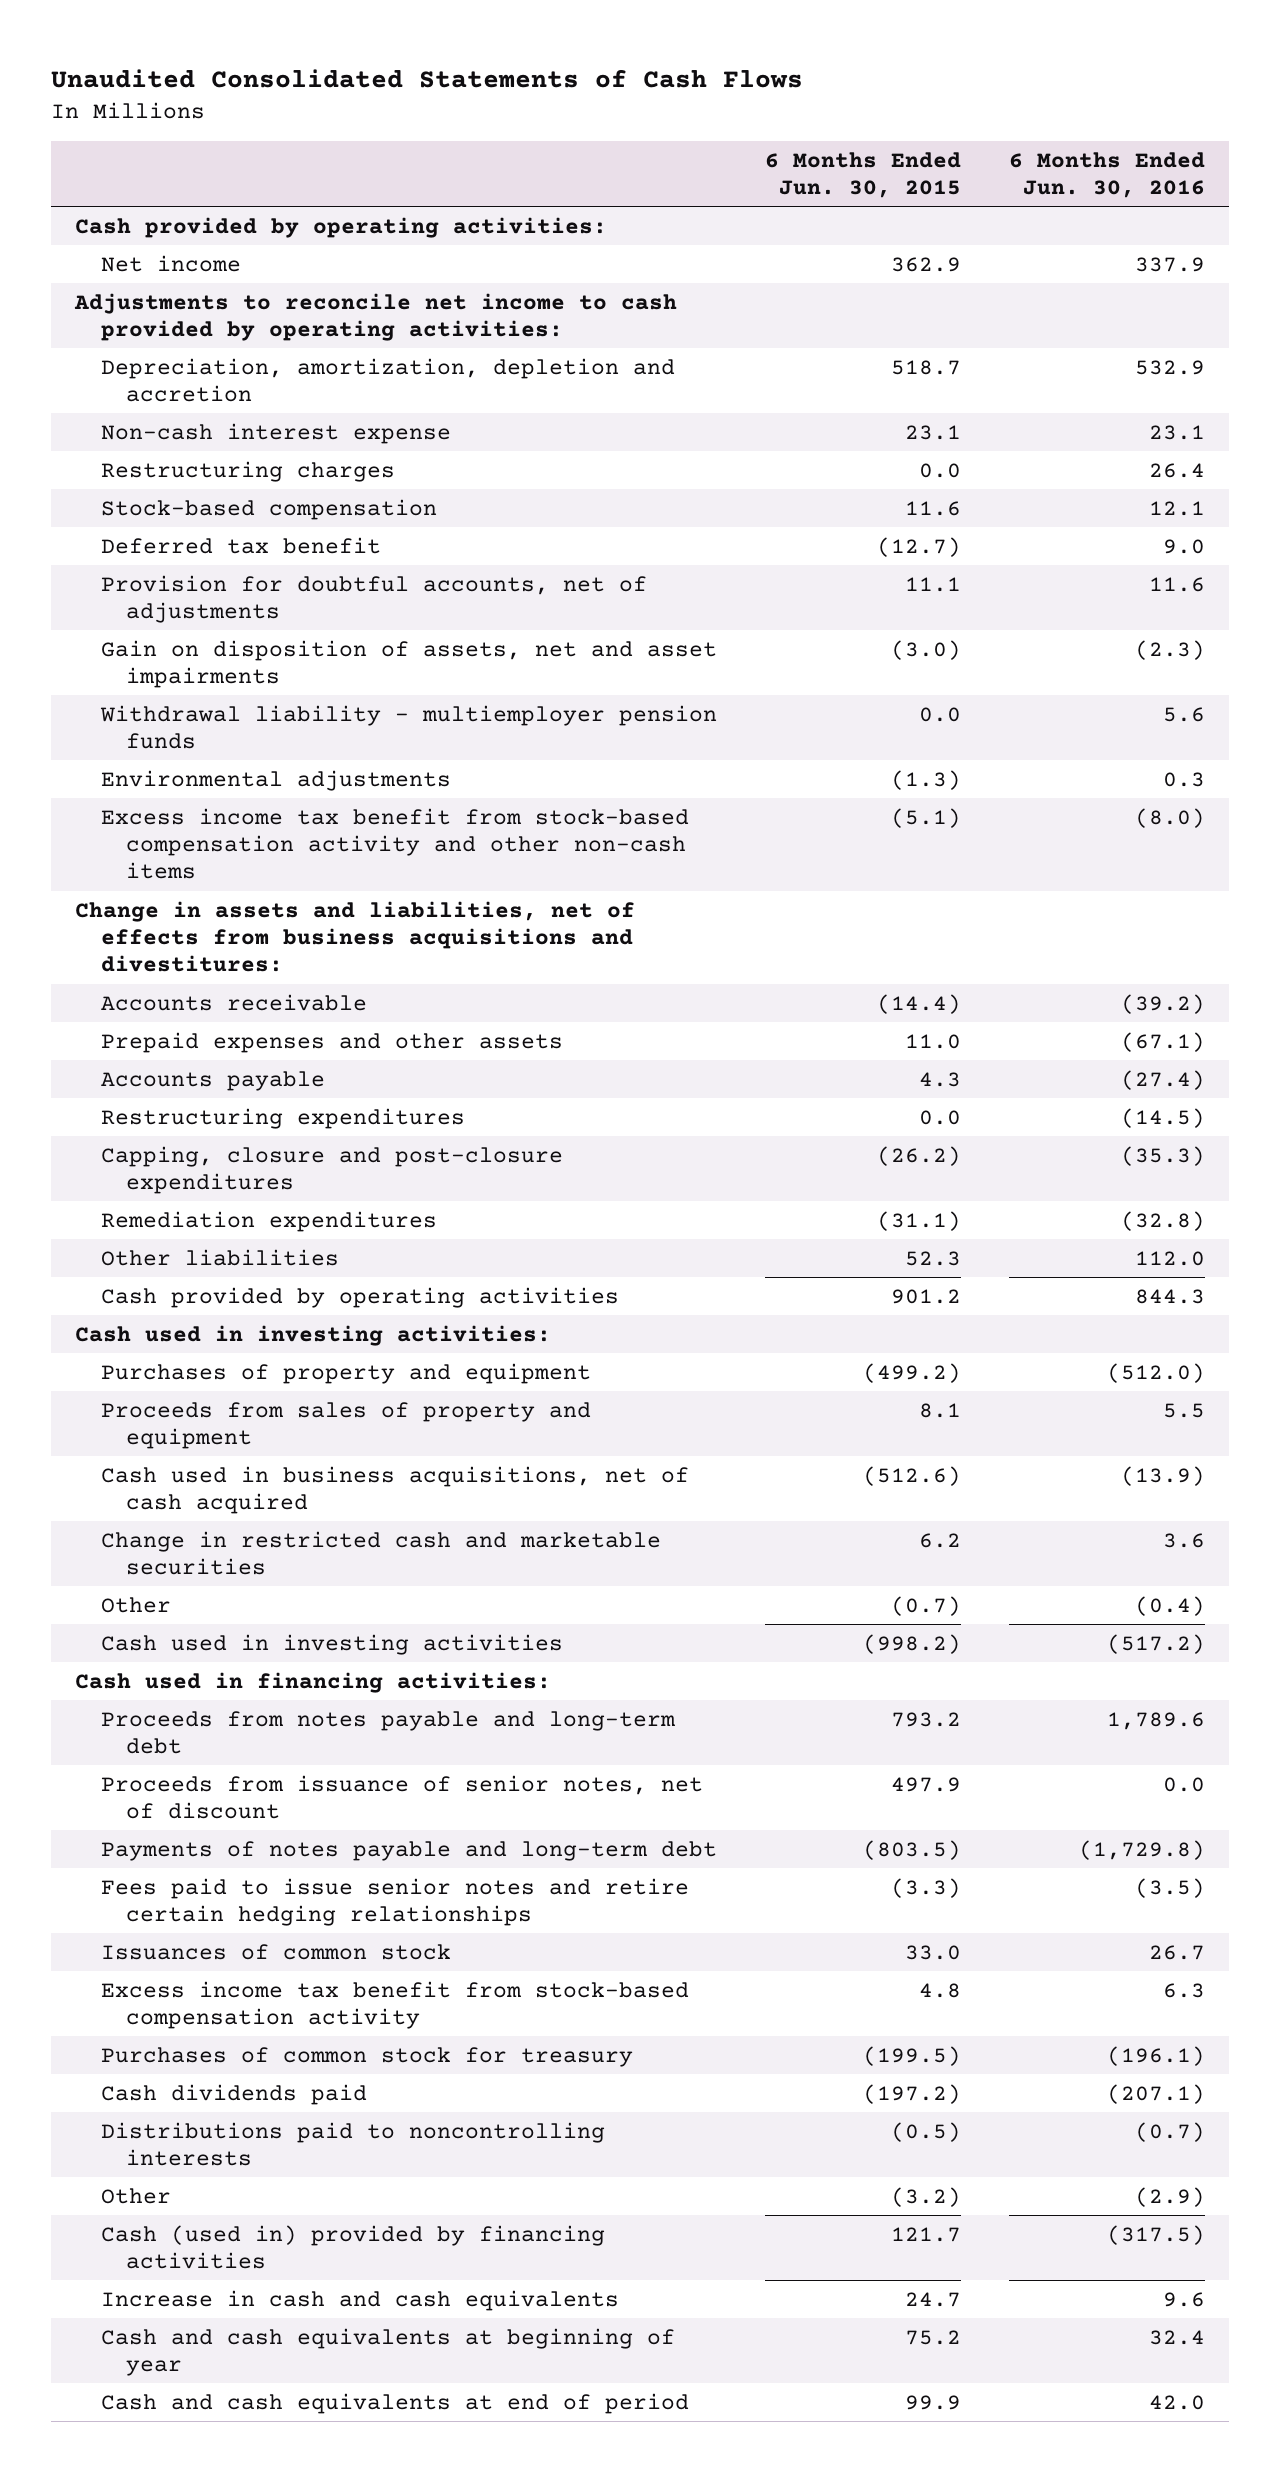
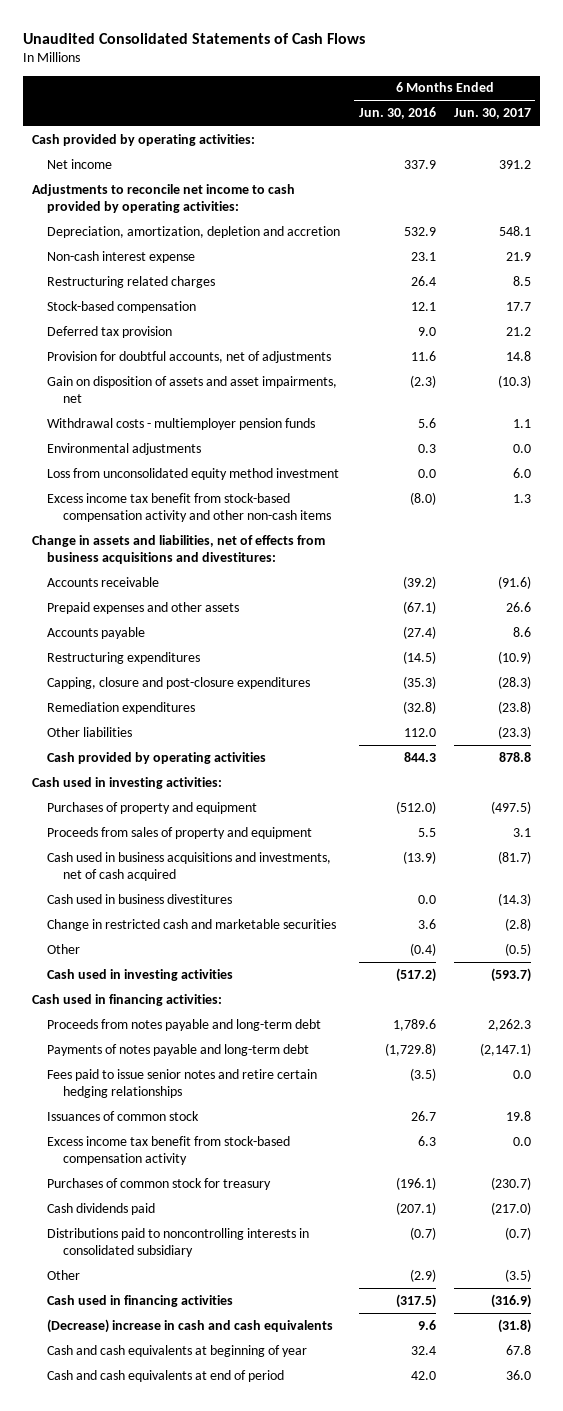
[764,151,961,198] 6 Months Ended Jun. 30, 2015 -> none
none -> [453,108,531,120] Jun. 30, 2017
[100,460,395,482] Restructuring charges -> [47,275,216,288] Restructuring related charges
[100,536,381,554] Deferred tax benefit -> [47,325,173,338] Deferred tax provision
[100,639,717,689] Gain on disposition of assets, net and asset impairments -> [47,375,338,404] Gain on disposition of assets and asset impairments, net
[99,704,717,750] Withdrawal liability - multiemployer pension funds -> [47,417,316,430] Withdrawal costs - multiemployer pension funds
none -> [47,467,340,480] Loss from unconsolidated equity method investment
[100,1465,689,1515] Cash used in business acquisitions, net of cash acquired -> [47,851,332,882] Cash used in business acquisitions and investments, net of cash acquired
none -> [47,893,233,904] Cash used in business divestitures
[100,1774,703,1820] Proceeds from issuance of senior notes, net of discount -> none
[100,2121,605,2167] Distributions paid to noncontrolling interests -> [47,1227,310,1258] Distributions paid to noncontrolling interests in consolidated subsidiary
[100,2224,605,2270] Cash (used in) provided by financing activities -> [47,1294,234,1307] Cash used in financing activities
[100,2289,619,2311] Increase in cash and cash equivalents -> [47,1318,334,1333] (Decrease) increase in cash and cash equivalents

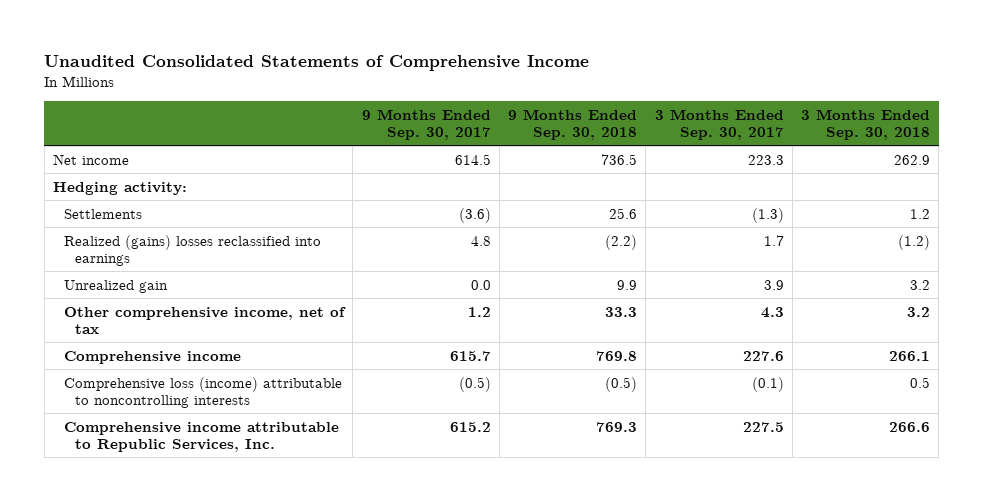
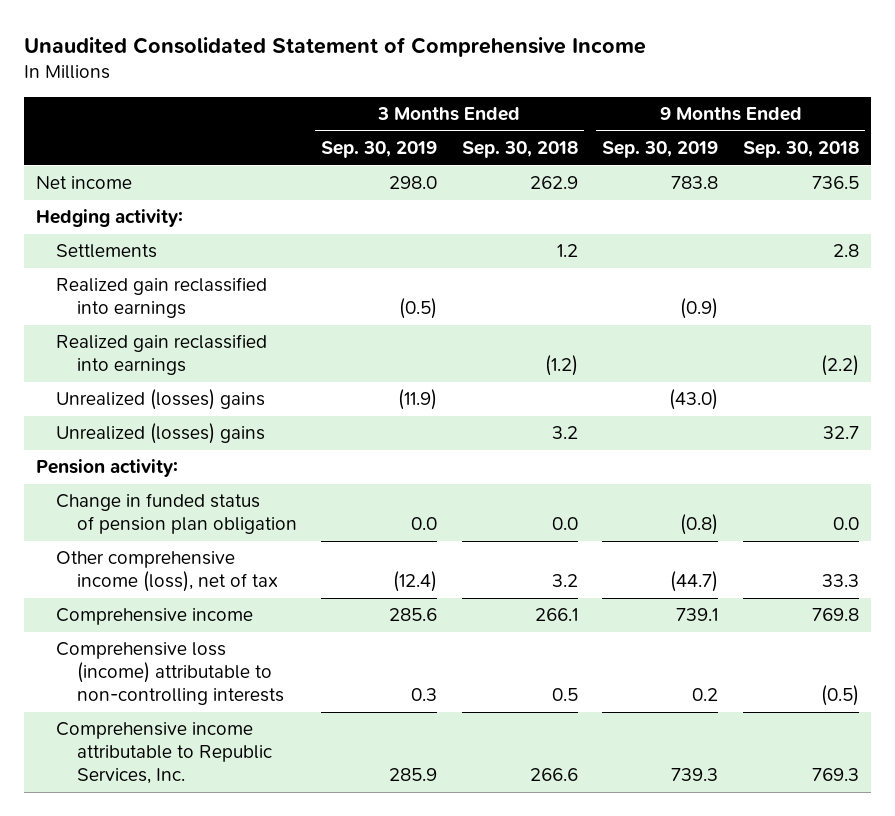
[44,54,590,71] Unaudited Consolidated Statements of Comprehensive Income -> [23,36,646,57] Unaudited Consolidated Statement of Comprehensive Income
[361,108,491,140] 9 Months Ended Sep. 30, 2017 -> none
[654,108,784,140] 3 Months Ended Sep. 30, 2017 -> none
none -> [321,141,438,159] Sep. 30, 2019
none -> [602,141,719,159] Sep. 30, 2019
[609,207,638,219] 25.6 -> [833,244,860,258] 2.8
none -> [56,277,268,319] Realized gain reclassified into earnings
[64,234,322,266] Realized (gains) losses reclassified into earnings -> [56,334,268,376] Realized gain reclassified into earnings
none -> [56,389,266,411] Unrealized (losses) gains
[64,279,169,293] Unrealized gain -> [56,423,266,445] Unrealized (losses) gains
[617,279,638,290] 9.9 -> [823,426,860,440] 32.7
none -> [35,459,178,478] Pension activity:
none -> [56,493,297,535] Change in funded status of pension plan obligation
[64,306,347,334] Other comprehensive income, net of tax -> [56,551,278,593] Other comprehensive income (loss), net of tax
[64,376,343,408] Comprehensive loss (income) attributable to noncontrolling interests -> [56,642,284,706] Comprehensive loss (income) attributable to non-controlling interests

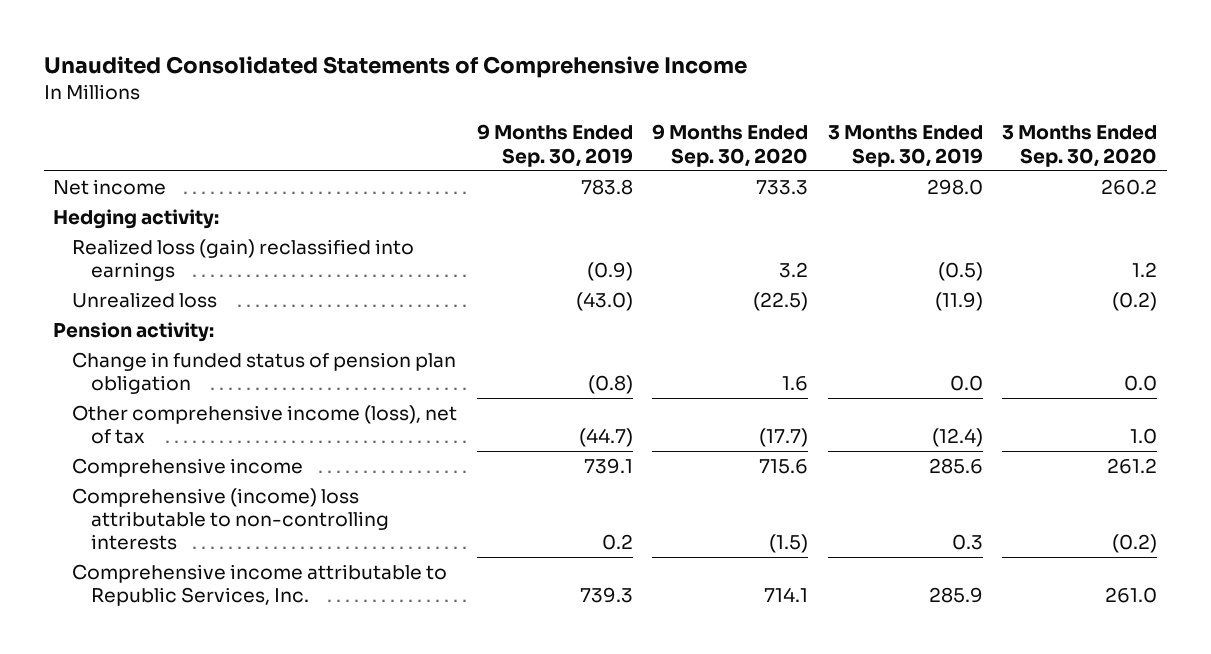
[23,36,646,57] Unaudited Consolidated Statement of Comprehensive Income -> [43,56,747,79] Unaudited Consolidated Statements of Comprehensive Income
[461,141,578,159] Sep. 30, 2018 -> none
[743,141,860,159] Sep. 30, 2018 -> none
none -> [652,124,809,167] 9 Months Ended Sep. 30, 2020
none -> [1002,125,1158,167] 3 Months Ended Sep. 30, 2020
[56,244,158,259] Settlements -> none
[56,334,268,376] Realized gain reclassified into earnings -> none
[56,423,266,445] Unrealized (losses) gains -> none
[56,277,268,319] Realized gain reclassified into earnings -> [72,238,415,282] Realized loss (gain) reclassified into earnings
[56,389,266,411] Unrealized (losses) gains -> [72,291,218,308] Unrealized loss
[56,642,284,706] Comprehensive loss (income) attributable to non-controlling interests -> [72,487,390,551] Comprehensive (income) loss attributable to non-controlling interests

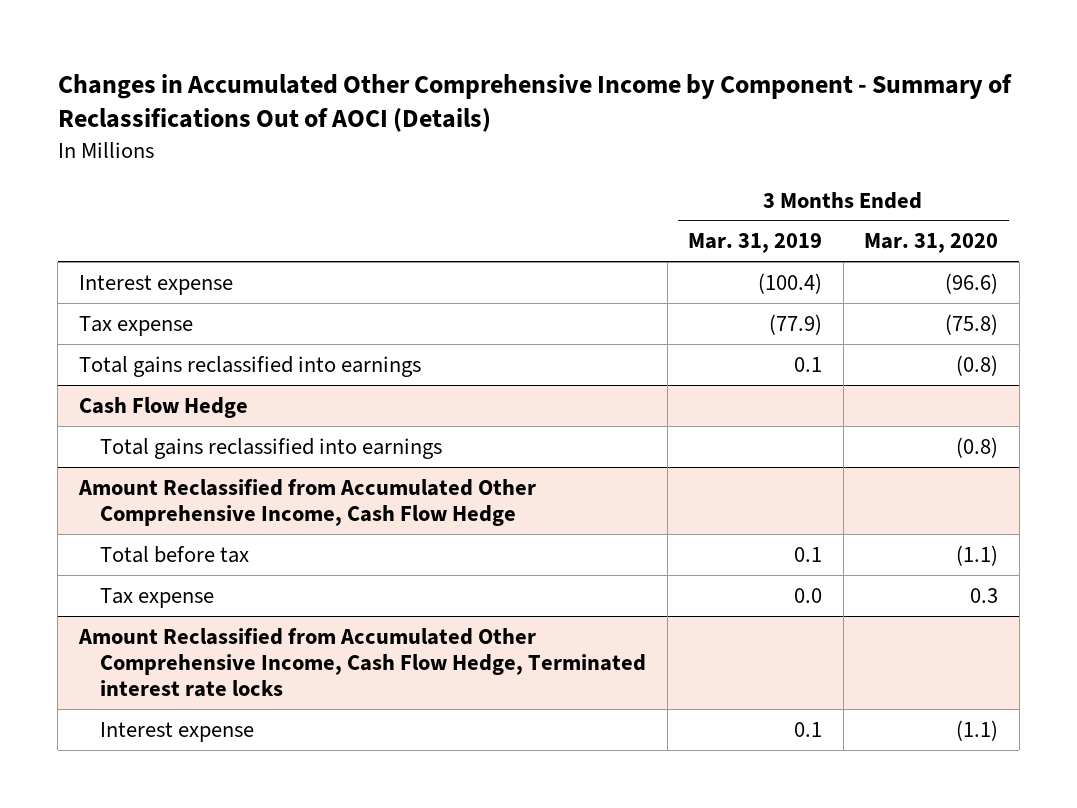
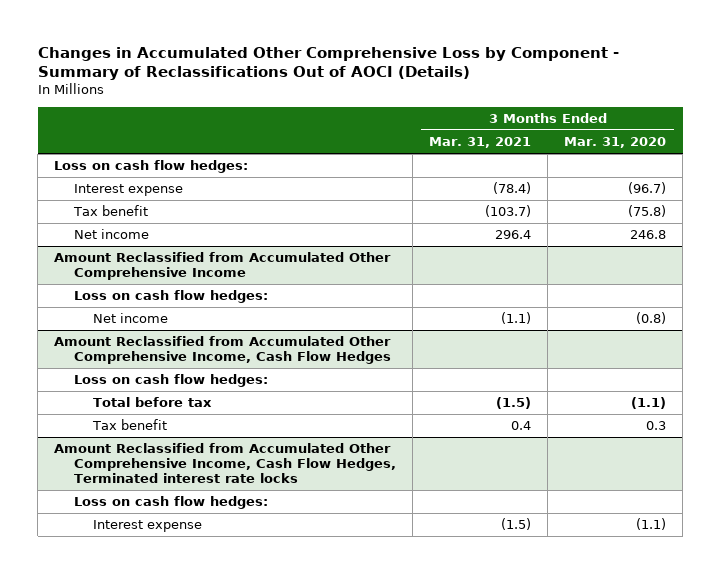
[57,73,1012,133] Changes in Accumulated Other Comprehensive Income by Component - Summary of Reclassifications Out of AOCI (Details) -> [37,46,619,81] Changes in Accumulated Other Comprehensive Loss by Component - Summary of Reclassifications Out of AOCI (Details)
[688,233,823,254] Mar. 31, 2019 -> none
none -> [429,137,532,149] Mar. 31, 2021
[78,355,421,377] Total gains reclassified into earnings -> none
[78,396,248,418] Cash Flow Hedge -> none
[100,437,443,459] Total gains reclassified into earnings -> none
none -> [54,160,249,174] Loss on cash flow hedges:
[945,272,999,294] (96.6) -> [628,182,667,195] (96.7)
[78,315,193,336] Tax expense -> [72,205,148,217] Tax benefit
none -> [73,229,149,240] Net income
none -> [54,252,392,281] Amount Reclassified from Accumulated Other Comprehensive Income
none -> [73,290,268,304] Loss on cash flow hedges:
none -> [93,313,169,324] Net income
[77,478,536,526] Amount Reclassified from Accumulated Other Comprehensive Income, Cash Flow Hedge -> [54,336,392,365] Amount Reclassified from Accumulated Other Comprehensive Income, Cash Flow Hedges
none -> [73,374,268,388] Loss on cash flow hedges:
[100,587,215,608] Tax expense -> [92,419,168,431] Tax benefit
[77,627,647,698] Amount Reclassified from Accumulated Other Comprehensive Income, Cash Flow Hedge, Terminated interest rate locks -> [54,443,396,484] Amount Reclassified from Accumulated Other Comprehensive Income, Cash Flow Hedges, Terminated interest rate locks
none -> [73,496,268,510] Loss on cash flow hedges:

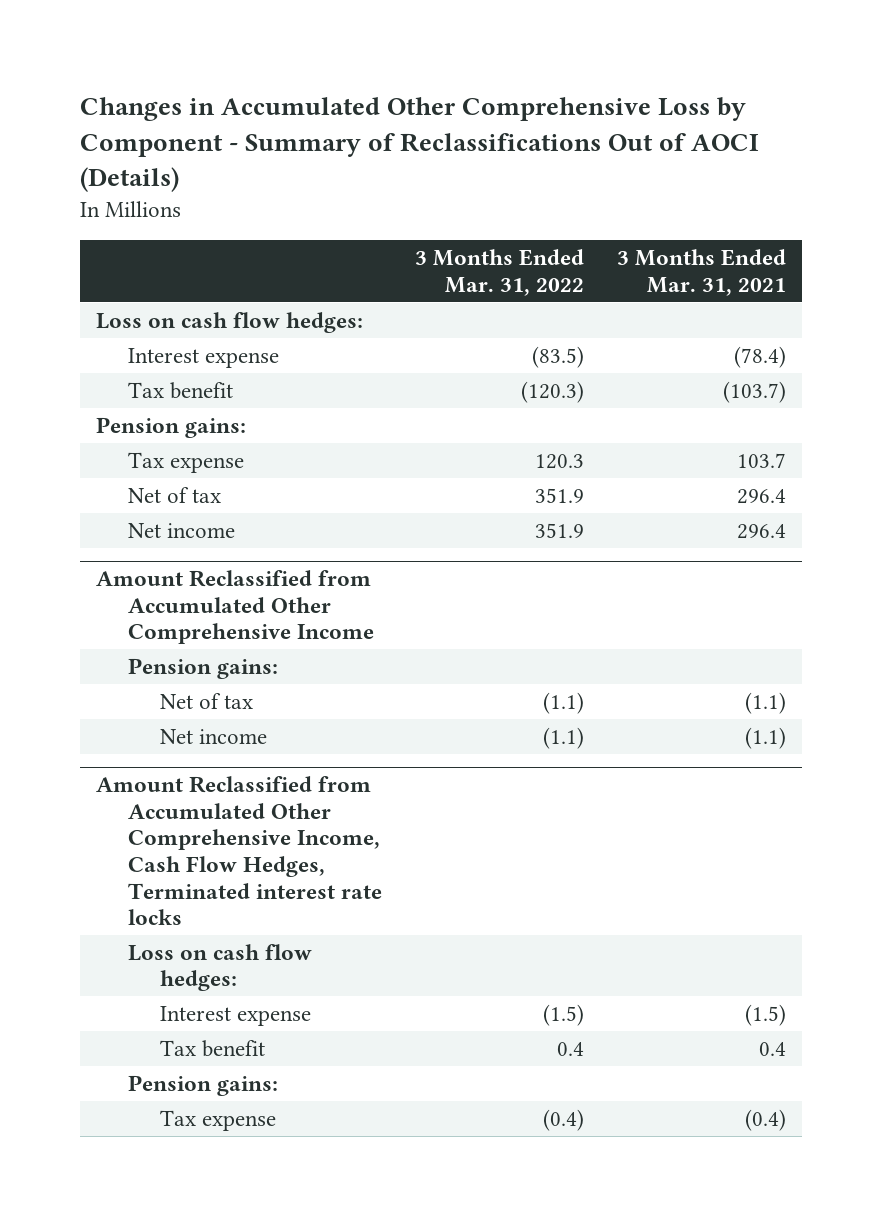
[564,137,667,149] Mar. 31, 2020 -> none
none -> [414,249,584,296] 3 Months Ended Mar. 31, 2022
none -> [96,416,247,438] Pension gains:
none -> [128,451,245,473] Tax expense
none -> [128,486,222,503] Net of tax
[73,290,268,304] Loss on cash flow hedges: -> none
none -> [128,657,279,679] Pension gains:
none -> [159,692,253,709] Net of tax
[54,336,392,365] Amount Reclassified from Accumulated Other Comprehensive Income, Cash Flow Hedges -> none
[73,374,268,388] Loss on cash flow hedges: -> none
[93,397,213,408] Total before tax -> none
[92,419,168,431] Tax benefit -> none
none -> [159,1039,265,1057] Tax benefit
none -> [128,1074,279,1096] Pension gains:
none -> [159,1109,276,1131] Tax expense

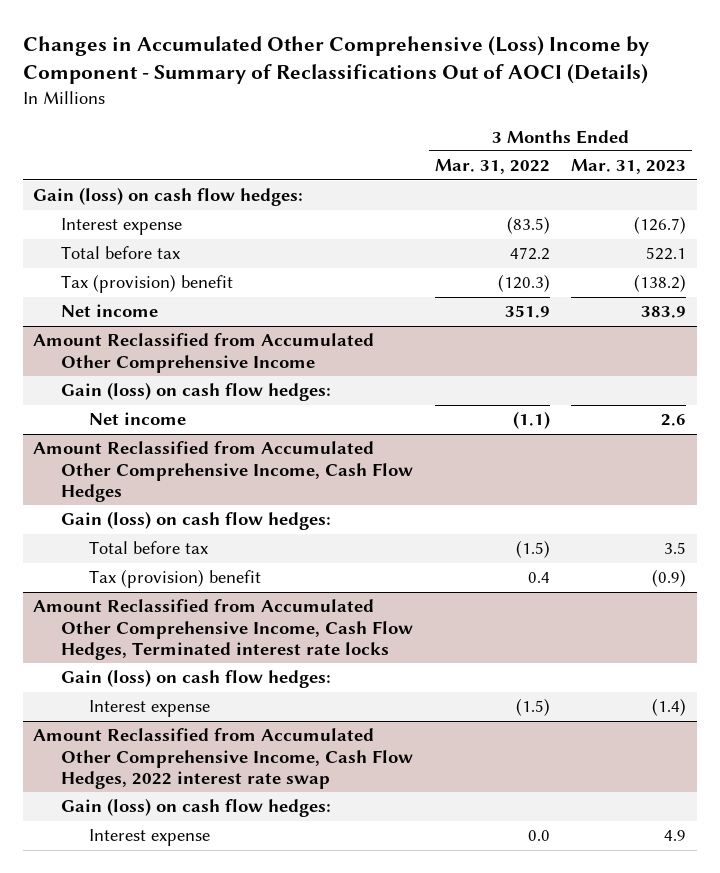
[79,97,759,193] Changes in Accumulated Other Comprehensive Loss by Component - Summary of Reclassifications Out of AOCI (Details) -> [22,35,649,85] Changes in Accumulated Other Comprehensive (Loss) Income by Component - Summary of Reclassifications Out of AOCI (Details)
[616,249,786,296] 3 Months Ended Mar. 31, 2021 -> none
none -> [571,159,687,175] Mar. 31, 2023
[96,311,364,333] Loss on cash flow hedges: -> [33,187,304,207] Gain (loss) on cash flow hedges:
[96,416,247,438] Pension gains: -> none
[128,451,245,473] Tax expense -> none
[128,486,222,503] Net of tax -> none
none -> [61,246,181,260] Total before tax
[128,381,234,399] Tax benefit -> [61,274,234,294] Tax (provision) benefit
[128,657,279,679] Pension gains: -> none
[159,692,253,709] Net of tax -> none
none -> [61,382,332,402] Gain (loss) on cash flow hedges:
none -> [33,441,414,503] Amount Reclassified from Accumulated Other Comprehensive Income, Cash Flow Hedges
none -> [61,511,332,531] Gain (loss) on cash flow hedges:
none -> [89,541,209,555] Total before tax
none -> [89,569,262,589] Tax (provision) benefit
[128,943,313,992] Loss on cash flow hedges: -> [61,669,332,689] Gain (loss) on cash flow hedges:
[159,1039,265,1057] Tax benefit -> none
[128,1074,279,1096] Pension gains: -> none
[159,1109,276,1131] Tax expense -> none
none -> [33,728,414,790] Amount Reclassified from Accumulated Other Comprehensive Income, Cash Flow Hedges, 2022 interest rate swap
none -> [61,798,332,818] Gain (loss) on cash flow hedges:
none -> [89,829,211,847] Interest expense

